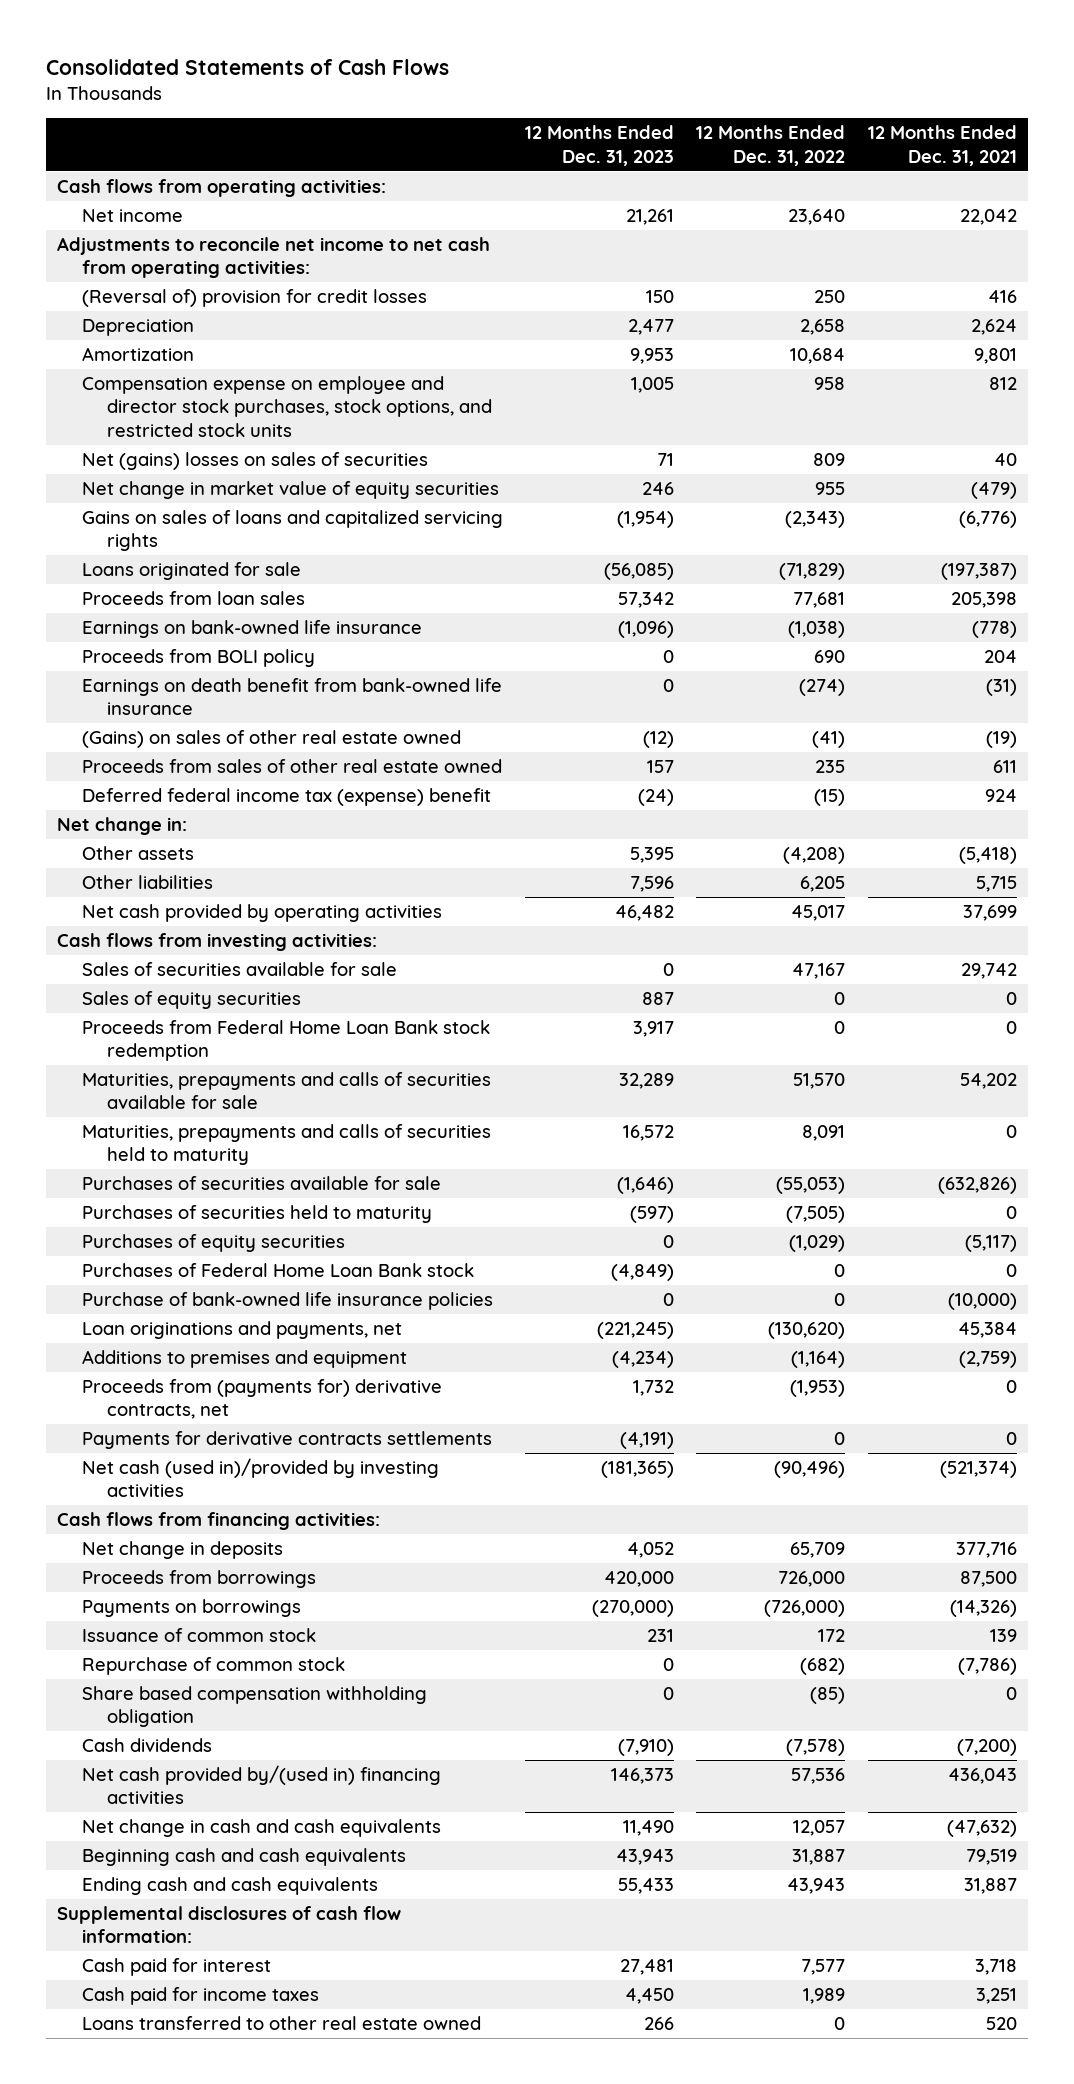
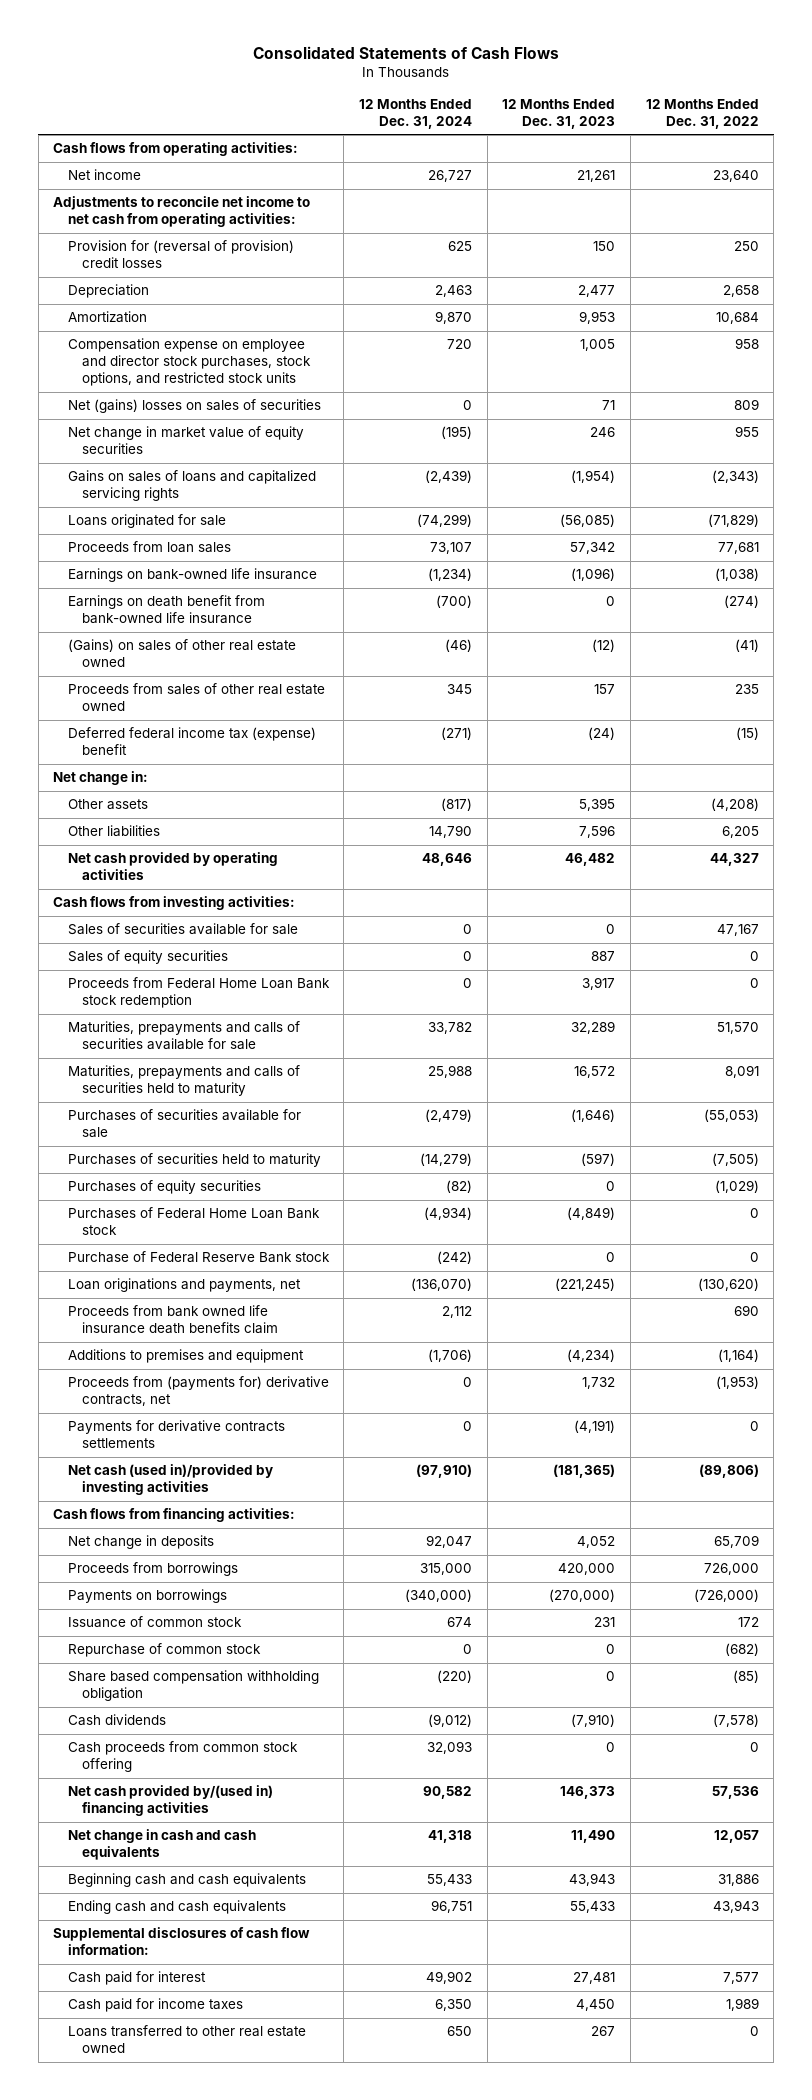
[867,125,1017,166] 12 Months Ended Dec. 31, 2021 -> none
none -> [359,98,473,129] 12 Months Ended Dec. 31, 2024
[82,288,428,307] (Reversal of) provision for credit losses -> [67,240,294,269] Provision for (reversal of provision) credit losses
[82,648,316,667] Proceeds from BOLI policy -> none
[791,904,846,921] 45,017 -> [709,853,759,867] 44,327
[82,1291,494,1310] Purchase of bank-owned life insurance policies -> none
none -> [67,1251,330,1264] Purchase of Federal Reserve Bank stock
none -> [67,1305,279,1335] Proceeds from bank owned life insurance death benefits claim
[774,1460,846,1478] (90,496) -> [698,1464,759,1479] (89,806)
none -> [67,1741,298,1773] Cash proceeds from common stock offering
[792,1848,846,1865] 31,887 -> [717,1874,759,1887] 31,886
[644,2016,675,2030] 266 -> [591,2026,616,2037] 267

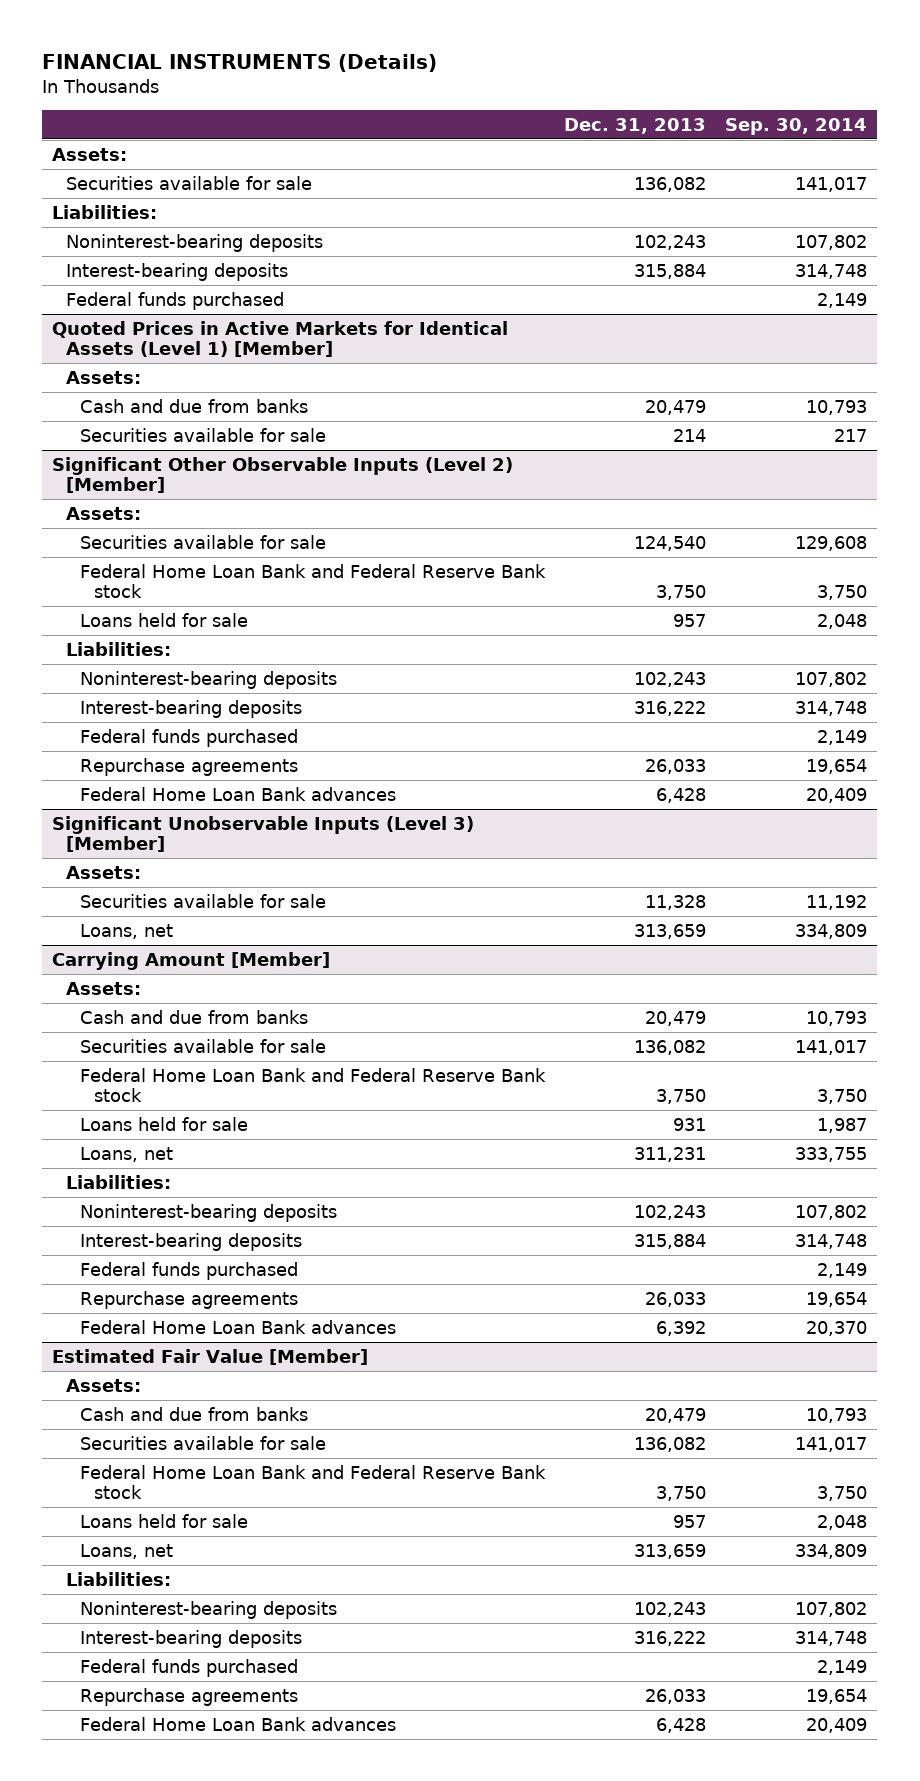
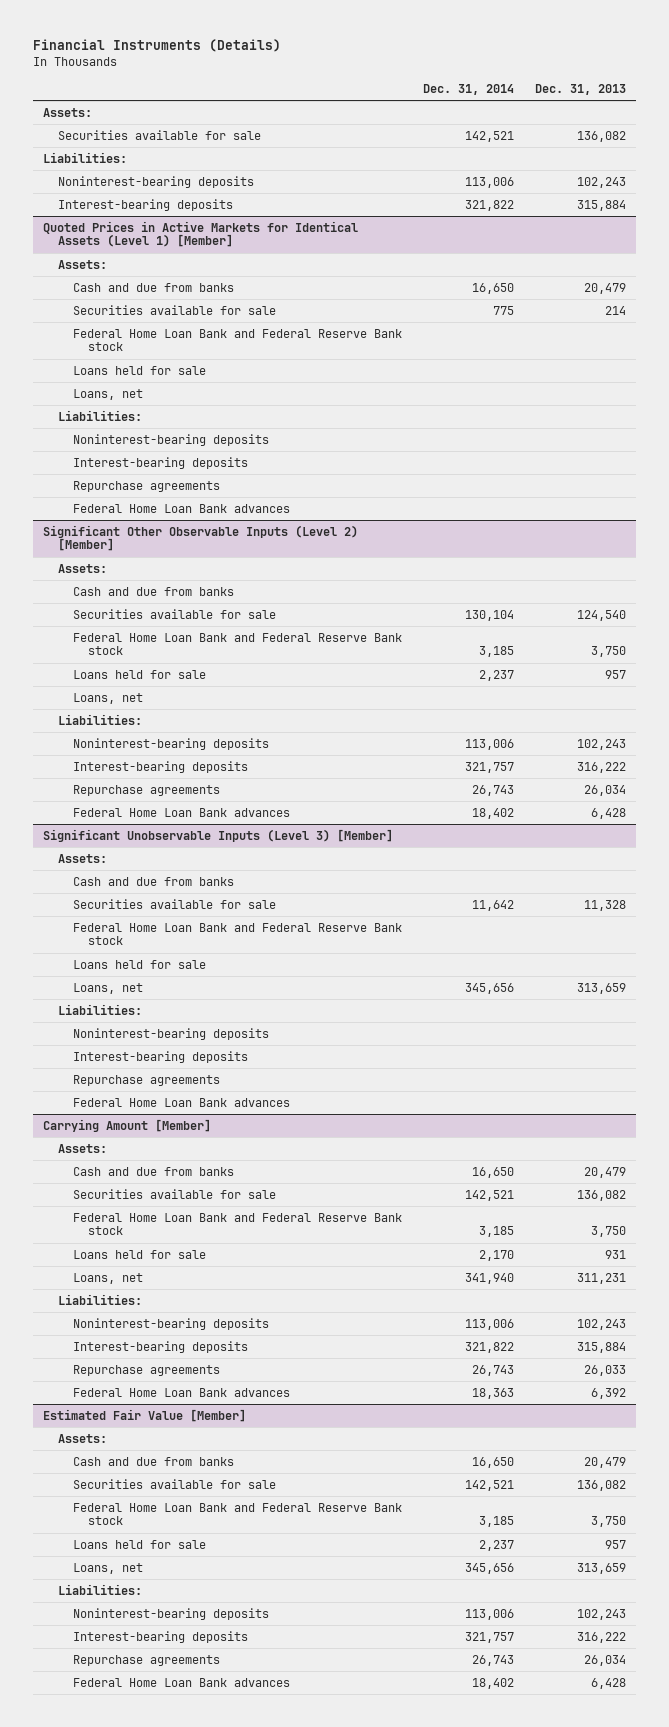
[42,54,438,73] FINANCIAL INSTRUMENTS (Details) -> [32,39,281,53] Financial Instruments (Details)
[725,117,868,135] Sep. 30, 2014 -> none
none -> [422,83,514,95] Dec. 31, 2014
[66,291,285,310] Federal funds purchased -> none
none -> [72,328,402,352] Federal Home Loan Bank and Federal Reserve Bank stock
none -> [72,365,206,375] Loans held for sale
none -> [72,388,143,400] Loans, net
none -> [58,409,143,421] Liabilities:
none -> [72,433,269,446] Noninterest-bearing deposits
none -> [72,456,248,469] Interest-bearing deposits
none -> [72,480,220,492] Repurchase agreements
none -> [72,503,290,513] Federal Home Loan Bank advances
none -> [72,586,234,596] Cash and due from banks
none -> [72,692,143,704] Loans, net
[79,728,298,747] Federal funds purchased -> none
[645,758,707,774] 26,033 -> [583,784,626,796] 26,034
none -> [72,876,234,886] Cash and due from banks
none -> [72,922,402,946] Federal Home Loan Bank and Federal Reserve Bank stock
none -> [72,959,206,969] Loans held for sale
none -> [58,1003,143,1015] Liabilities:
none -> [72,1027,269,1040] Noninterest-bearing deposits
none -> [72,1050,248,1063] Interest-bearing deposits
none -> [72,1074,220,1086] Repurchase agreements
none -> [72,1097,290,1107] Federal Home Loan Bank advances
[79,1261,298,1280] Federal funds purchased -> none
[79,1658,298,1677] Federal funds purchased -> none
[645,1688,707,1704] 26,033 -> [583,1654,626,1666] 26,034

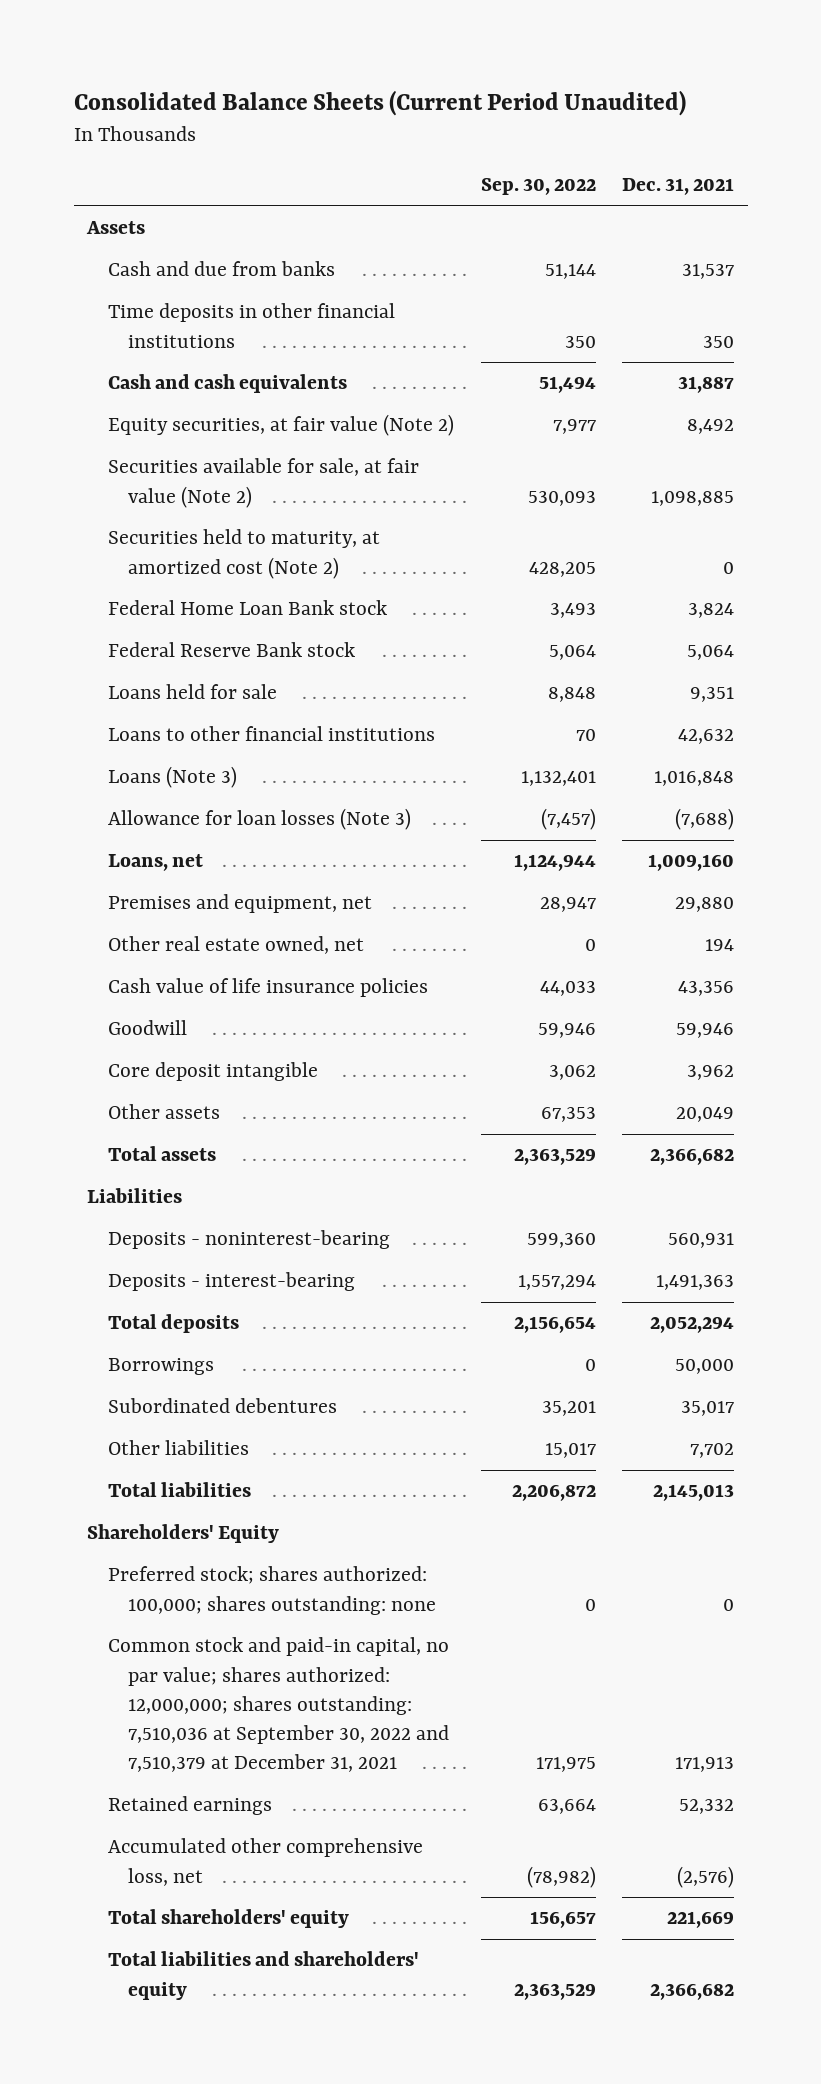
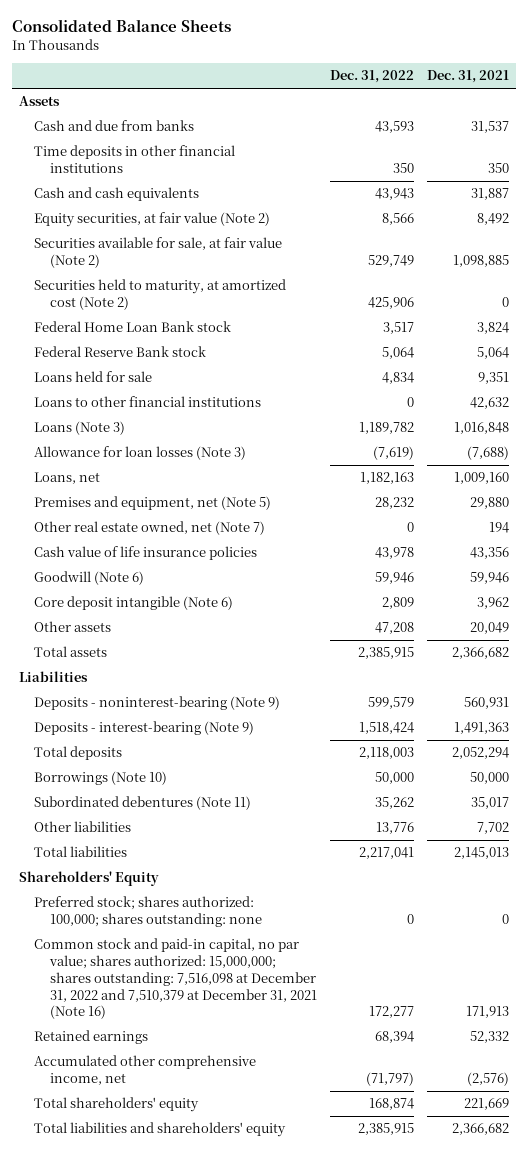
[73,89,686,116] Consolidated Balance Sheets (Current Period Unaudited) -> [11,19,231,33] Consolidated Balance Sheets
[480,178,596,196] Sep. 30, 2022 -> none
none -> [330,70,415,84] Dec. 31, 2022
[107,894,372,914] Premises and equipment, net -> [34,496,272,511] Premises and equipment, net (Note 5)
[107,936,364,955] Other real estate owned, net -> [34,521,266,536] Other real estate owned, net (Note 7)
[107,1020,187,1036] Goodwill -> [34,571,145,586] Goodwill (Note 6)
[107,1062,318,1082] Core deposit intangible -> [34,596,234,611] Core deposit intangible (Note 6)
[107,1230,390,1250] Deposits - noninterest-bearing -> [34,696,281,711] Deposits - noninterest-bearing (Note 9)
[107,1272,355,1292] Deposits - interest-bearing -> [34,721,255,736] Deposits - interest-bearing (Note 9)
[107,1358,214,1376] Borrowings -> [34,771,168,786] Borrowings (Note 10)
[107,1398,337,1414] Subordinated debentures -> [34,796,252,811] Subordinated debentures (Note 11)
[107,1637,450,1773] Common stock and paid-in capital, no par value; shares authorized: 12,000,000; shares outstanding: 7,510,036 at September 30, 2022 and 7,510,379 at December 31, 2021 -> [34,938,317,1020] Common stock and paid-in capital, no par value; shares authorized: 15,000,000; shares outstanding: 7,516,098 at December 31, 2022 and 7,510,379 at December 31, 2021 (Note 16)
[107,1838,423,1886] Accumulated other comprehensive loss, net -> [34,1055,257,1086] Accumulated other comprehensive income, net

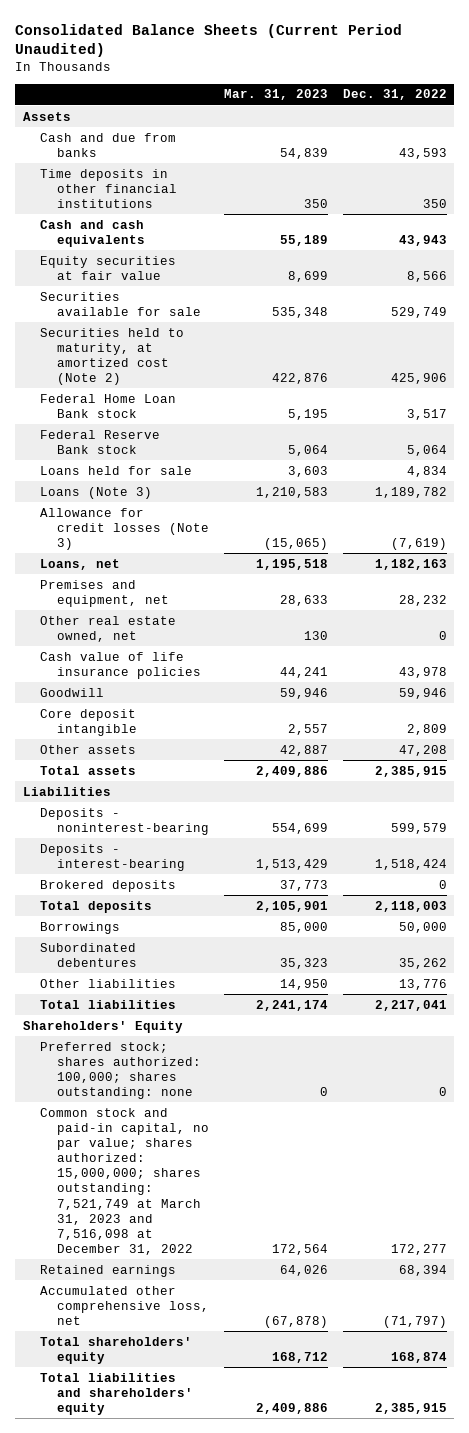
[11,19,231,33] Consolidated Balance Sheets -> [15,23,403,58] Consolidated Balance Sheets (Current Period Unaudited)
[427,70,510,84] Dec. 31, 2021 -> none
none -> [223,89,328,101] Mar. 31, 2023
[34,212,271,228] Equity securities, at fair value (Note 2) -> [39,255,176,280] Equity securities at fair value
[34,237,283,269] Securities available for sale, at fair value (Note 2) -> [39,291,202,316] Securities available for sale
[34,396,262,408] Loans to other financial institutions -> none
[34,446,247,461] Allowance for loan losses (Note 3) -> [39,507,210,550] Allowance for credit losses (Note 3)
[34,496,272,511] Premises and equipment, net (Note 5) -> [39,579,170,607] Premises and equipment, net
[34,521,266,536] Other real estate owned, net (Note 7) -> [39,615,176,642] Other real estate owned, net
[34,571,145,586] Goodwill (Note 6) -> [39,687,104,697] Goodwill
[34,596,234,611] Core deposit intangible (Note 6) -> [39,708,138,736] Core deposit intangible
[34,696,281,711] Deposits - noninterest-bearing (Note 9) -> [39,807,210,835] Deposits - noninterest-bearing
[34,721,255,736] Deposits - interest-bearing (Note 9) -> [39,843,186,871] Deposits - interest-bearing
none -> [39,879,176,892] Brokered deposits
[34,771,168,786] Borrowings (Note 10) -> [39,921,120,934] Borrowings
[34,796,252,811] Subordinated debentures (Note 11) -> [39,942,138,967] Subordinated debentures
[34,938,317,1020] Common stock and paid-in capital, no par value; shares authorized: 15,000,000; shares outstanding: 7,516,098 at December 31, 2022 and 7,510,379 at December 31, 2021 (Note 16) -> [39,1107,210,1256] Common stock and paid-in capital, no par value; shares authorized: 15,000,000; shares outstanding: 7,521,749 at March 31, 2023 and 7,516,098 at December 31, 2022
[34,1055,257,1086] Accumulated other comprehensive income, net -> [39,1285,210,1325] Accumulated other comprehensive loss, net

